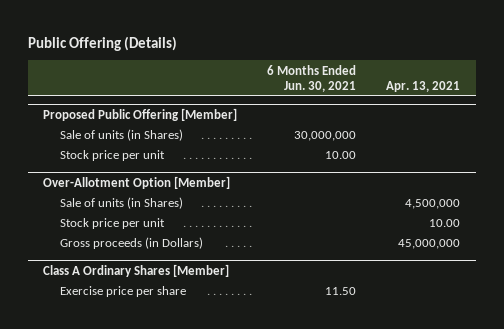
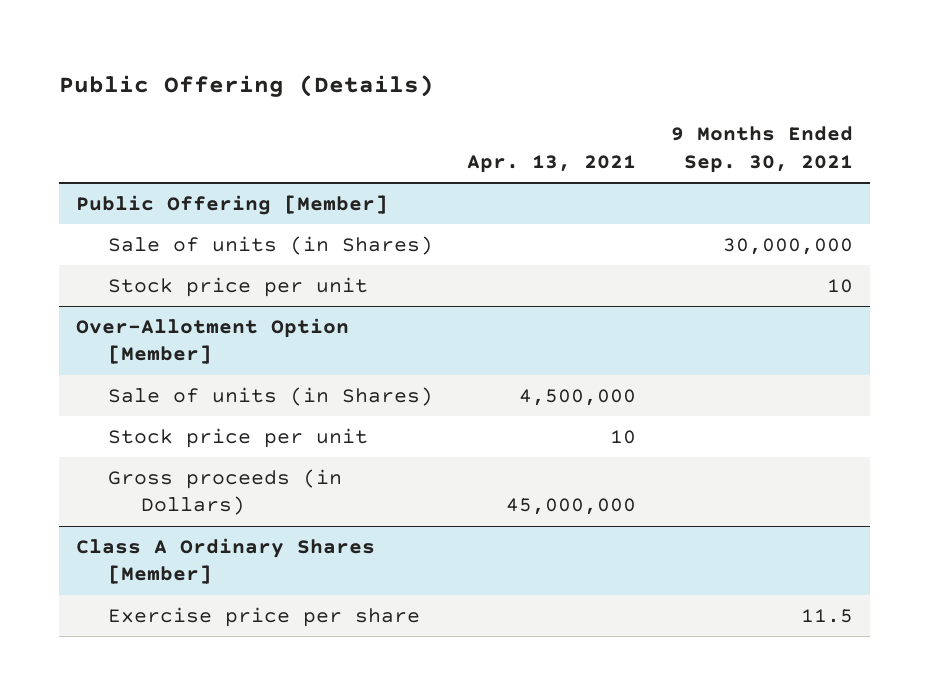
[267,64,357,92] 6 Months Ended Jun. 30, 2021 -> none
none -> [670,126,853,173] 9 Months Ended Sep. 30, 2021
[43,107,238,121] Proposed Public Offering [Member] -> [75,194,388,215] Public Offering [Member]
[429,219,461,228] 10.00 -> [610,429,637,444] 10

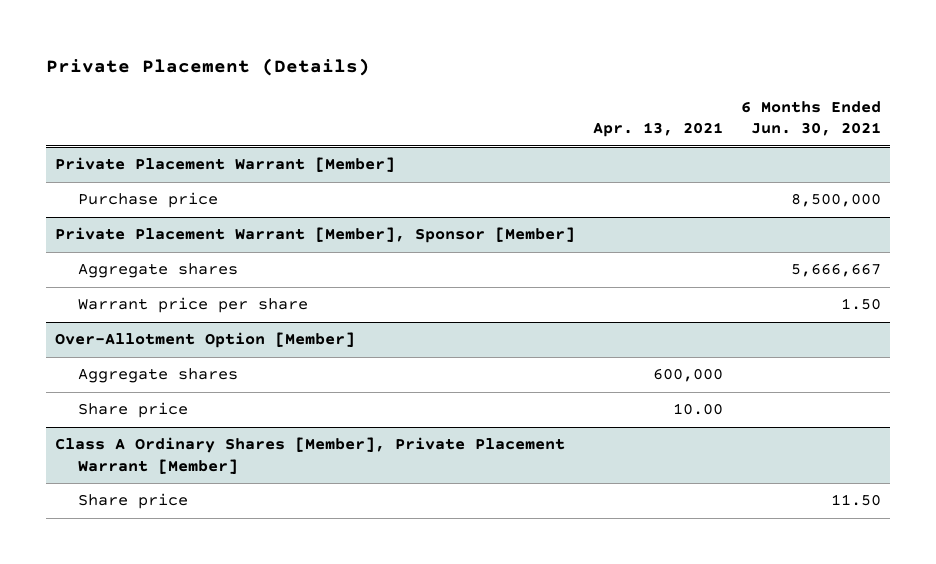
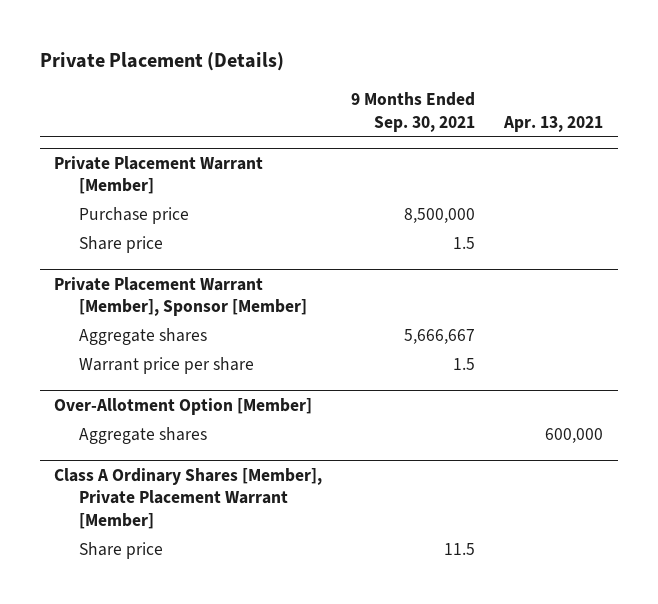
[740,100,881,137] 6 Months Ended Jun. 30, 2021 -> none
none -> [351,91,476,132] 9 Months Ended Sep. 30, 2021
none -> [78,236,163,254] Share price
[78,402,189,419] Share price -> none

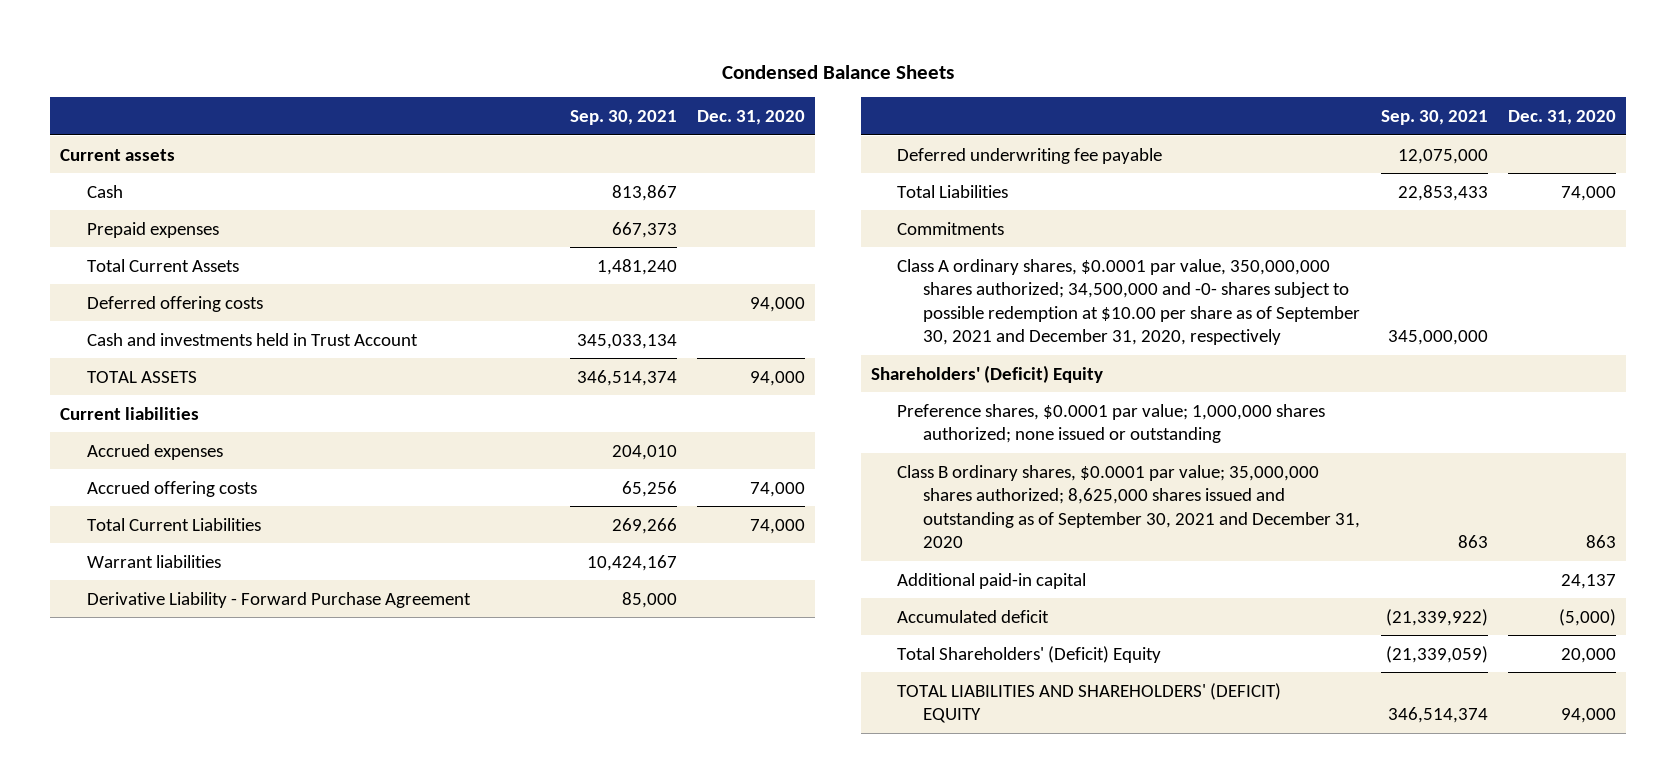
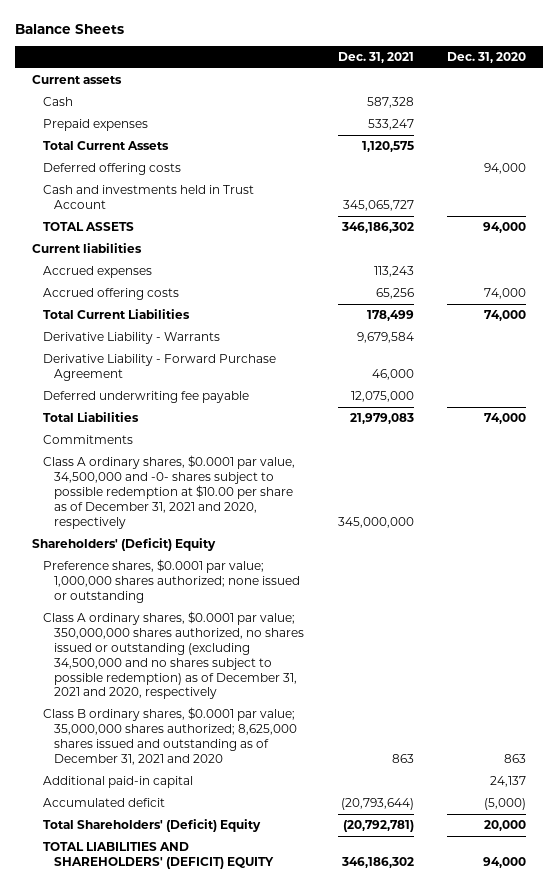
[722,64,955,79] Condensed Balance Sheets -> [15,23,125,34] Balance Sheets
[569,110,677,126] Sep. 30, 2021 -> none
none -> [337,51,414,63] Dec. 31, 2021
[86,554,221,568] Warrant liabilities -> [43,332,221,345] Derivative Liability - Warrants
[897,258,1361,346] Class A ordinary shares, $0.0001 par value, 350,000,000 shares authorized; 34,500,000 and -0- shares subject to possible redemption at $10.00 per share as of September 30, 2021 and December 31, 2020, respectively -> [43,455,296,529] Class A ordinary shares, $0.0001 par value, 34,500,000 and -0- shares subject to possible redemption at $10.00 per share as of December 31, 2021 and 2020, respectively
none -> [43,611,305,700] Class A ordinary shares, $0.0001 par value; 350,000,000 shares authorized, no shares issued or outstanding (excluding 34,500,000 and no shares subject to possible redemption) as of December 31, 2021 and 2020, respectively
[897,464,1361,549] Class B ordinary shares, $0.0001 par value; 35,000,000 shares authorized; 8,625,000 shares issued and outstanding as of September 30, 2021 and December 31, 2020 -> [43,707,298,765] Class B ordinary shares, $0.0001 par value; 35,000,000 shares authorized; 8,625,000 shares issued and outstanding as of December 31, 2021 and 2020

